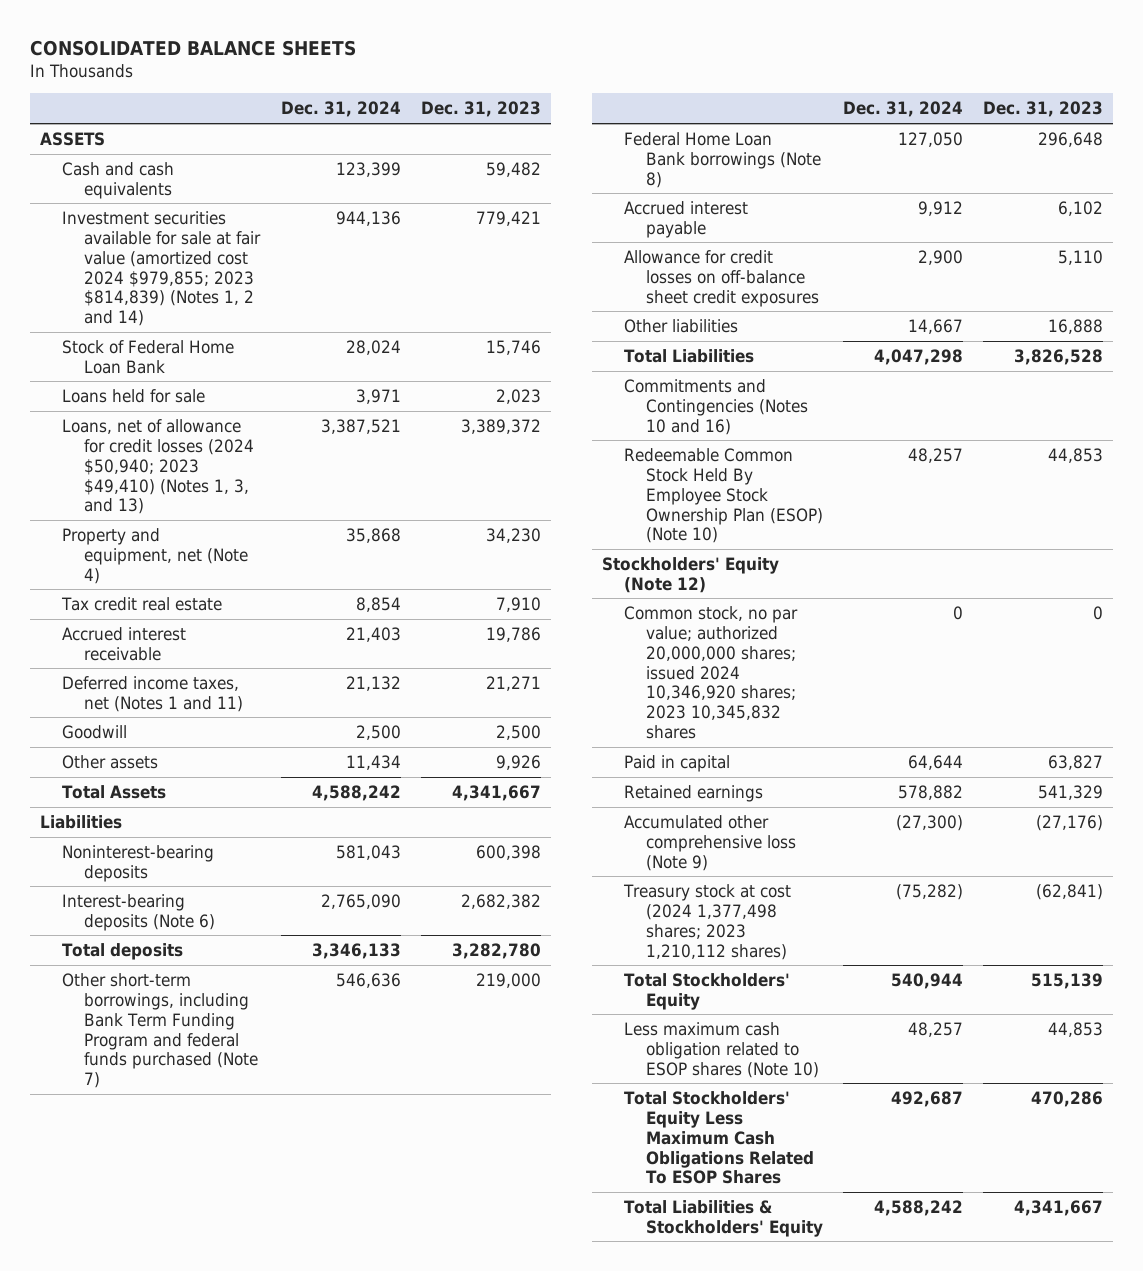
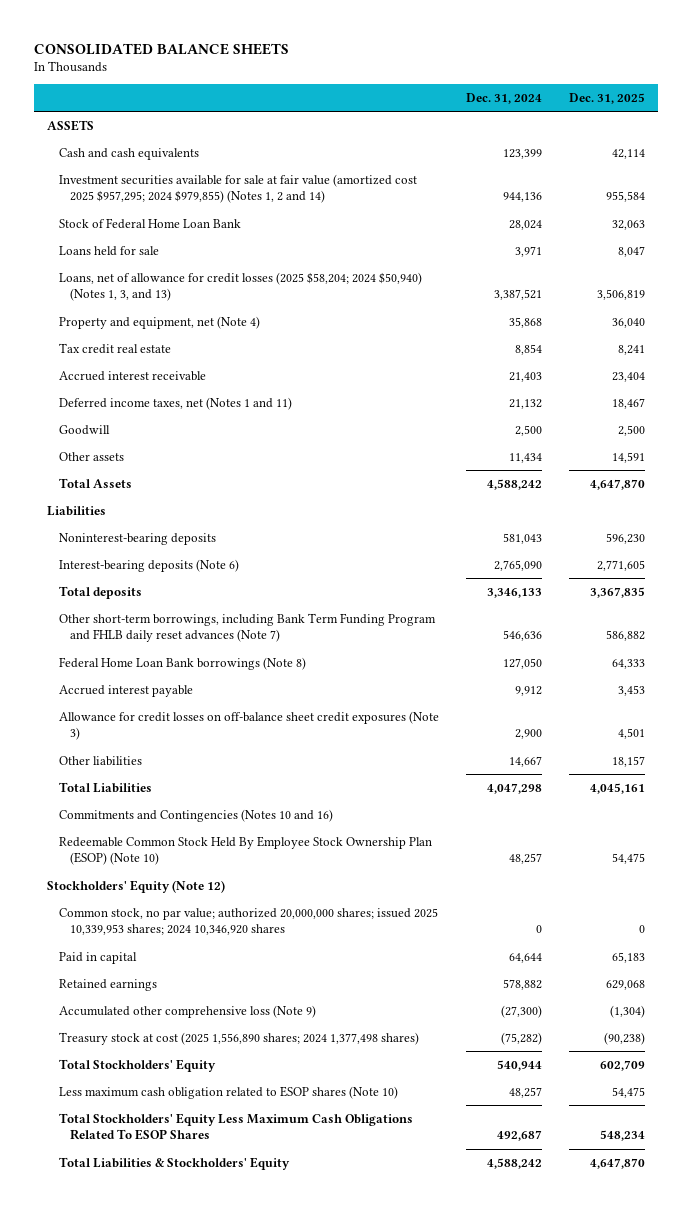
[421,101,542,118] Dec. 31, 2023 -> none
none -> [568,93,645,105] Dec. 31, 2025
[62,210,262,327] Investment securities available for sale at fair value (amortized cost 2024 $979,855; 2023 $814,839) (Notes 1, 2 and 14) -> [58,173,417,204] Investment securities available for sale at fair value (amortized cost 2025 $957,295; 2024 $979,855) (Notes 1, 2 and 14)
[62,418,255,515] Loans, net of allowance for credit losses (2024 $50,940; 2023 $49,410) (Notes 1, 3, and 13) -> [58,271,422,302] Loans, net of allowance for credit losses (2025 $58,204; 2024 $50,940) (Notes 1, 3, and 13)
[62,972,259,1089] Other short-term borrowings, including Bank Term Funding Program and federal funds purchased (Note 7) -> [58,612,436,643] Other short-term borrowings, including Bank Term Funding Program and FHLB daily reset advances (Note 7)
[623,249,819,307] Allowance for credit losses on off-balance sheet credit exposures -> [58,710,439,741] Allowance for credit losses on off-balance sheet credit exposures (Note 3)
[623,605,798,740] Common stock, no par value; authorized 20,000,000 shares; issued 2024 10,346,920 shares; 2023 10,345,832 shares -> [58,907,438,936] Common stock, no par value; authorized 20,000,000 shares; issued 2025 10,339,953 shares; 2024 10,346,920 shares
[622,883,791,960] Treasury stock at cost (2024 1,377,498 shares; 2023 1,210,112 shares) -> [58,1031,419,1045] Treasury stock at cost (2025 1,556,890 shares; 2024 1,377,498 shares)

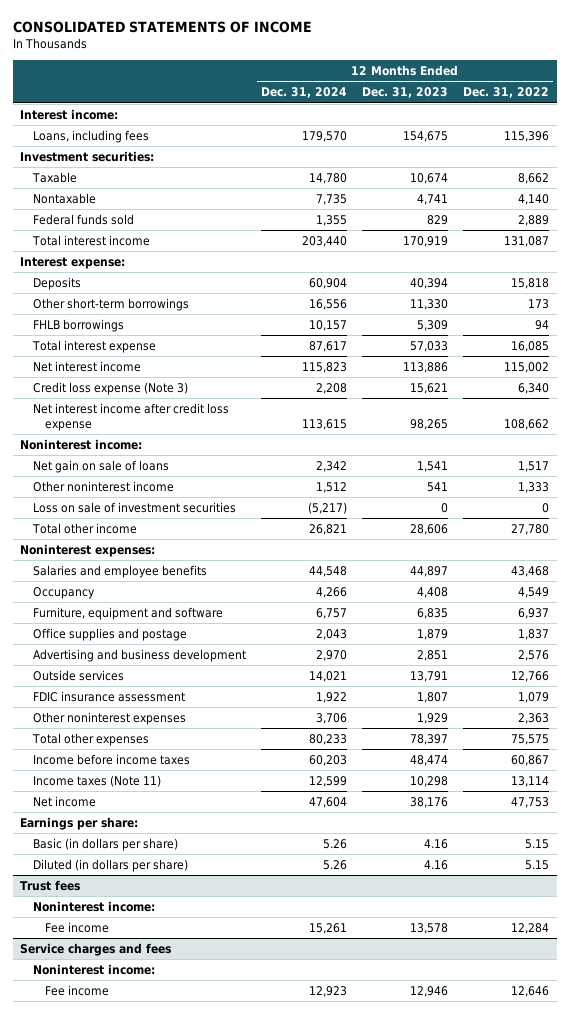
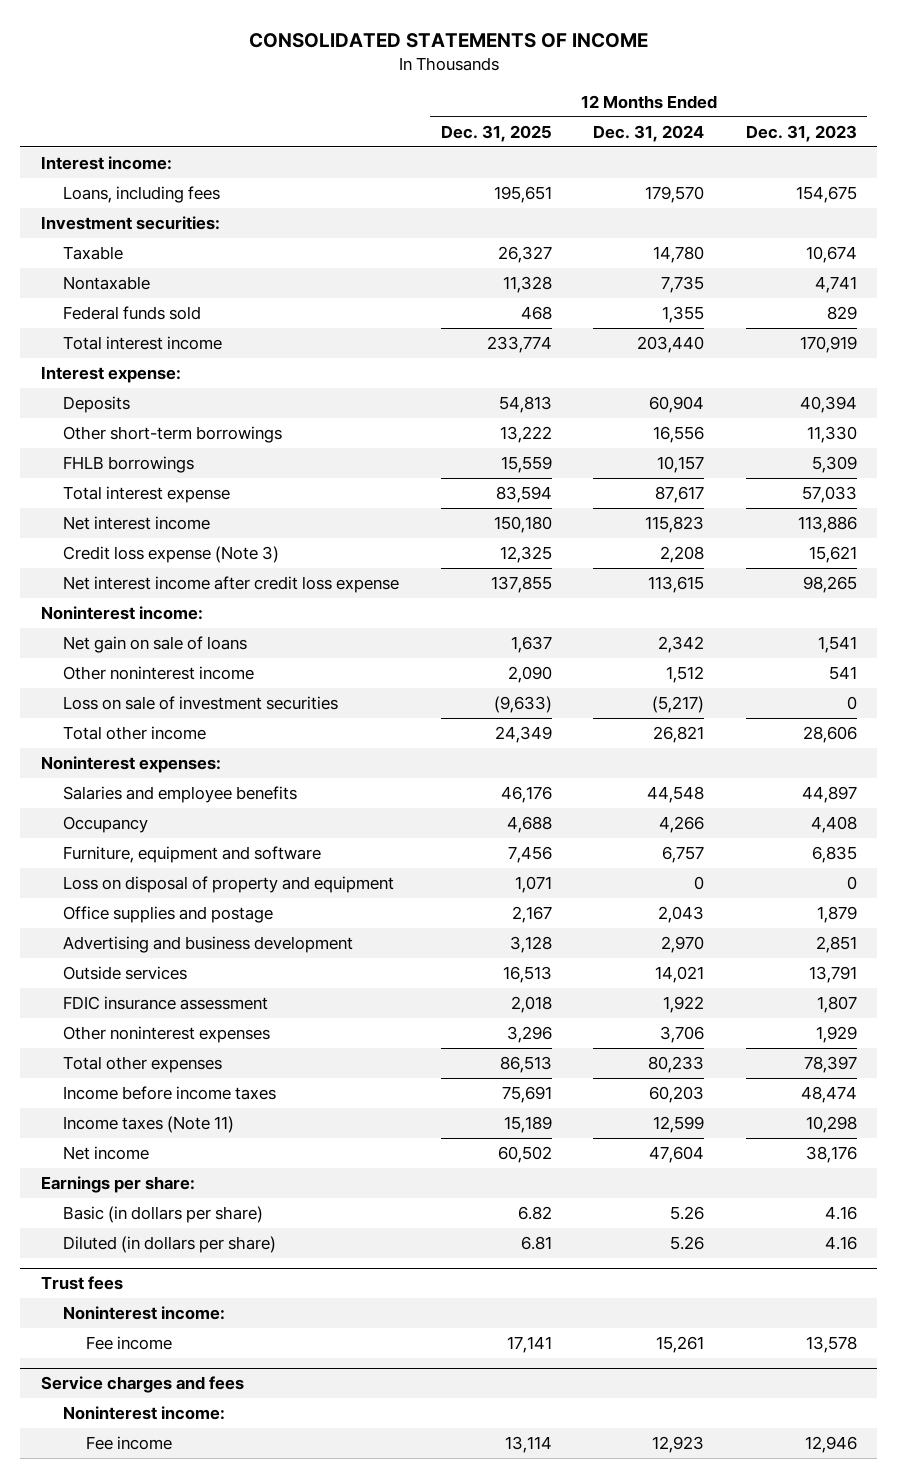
[463,87,550,99] Dec. 31, 2022 -> none
none -> [440,124,552,142] Dec. 31, 2025
none -> [63,876,395,894] Loss on disposal of property and equipment

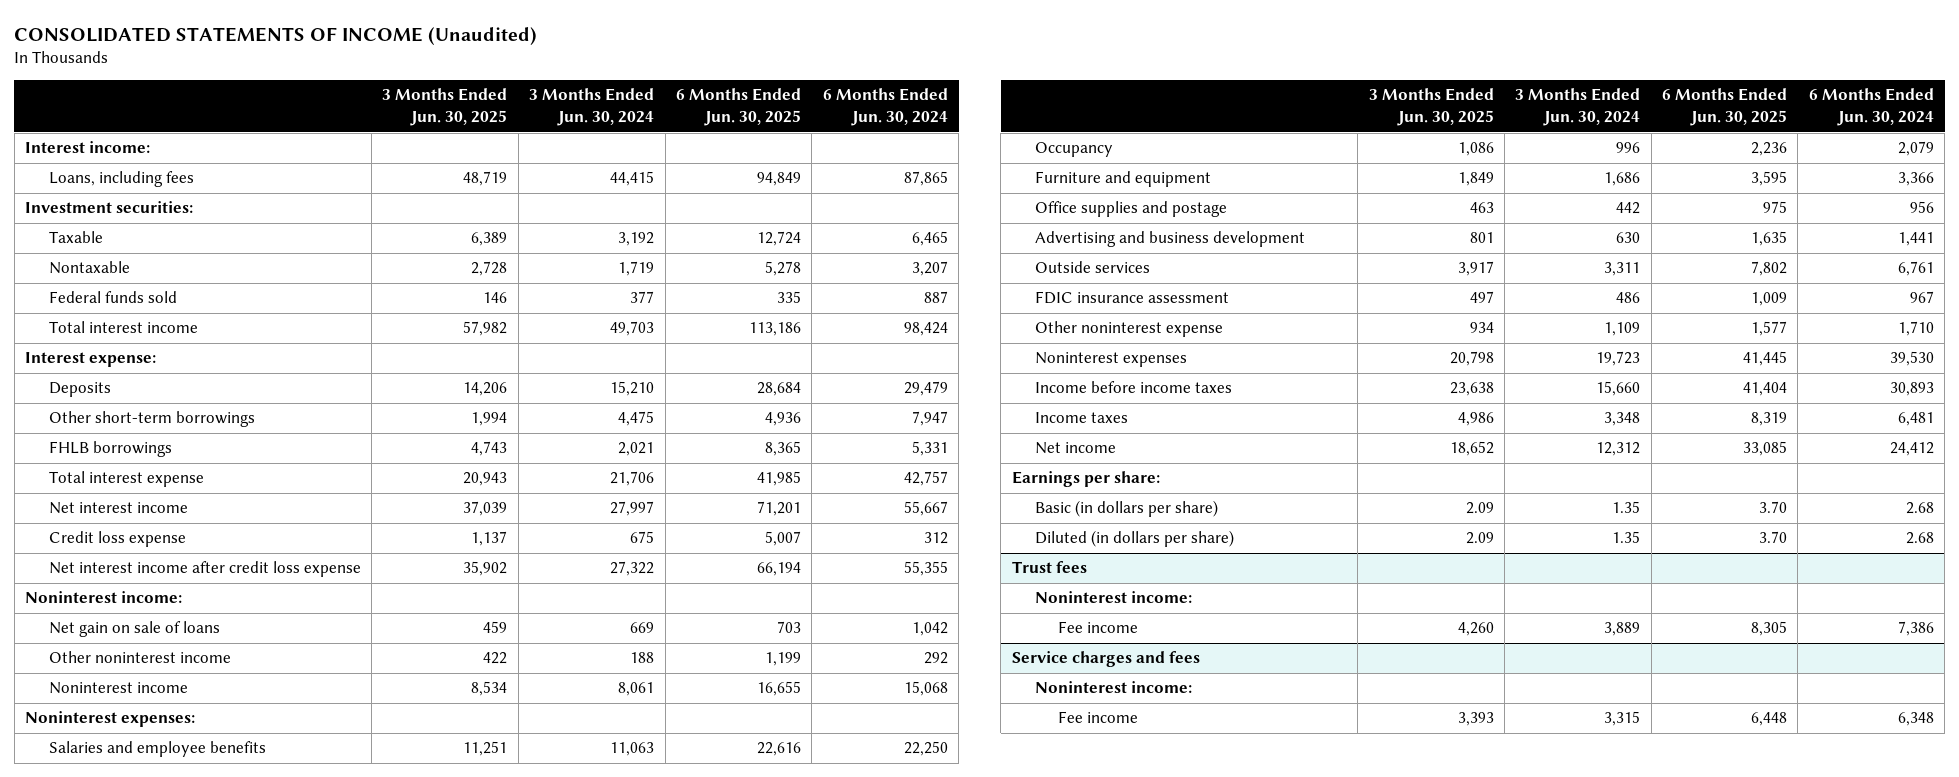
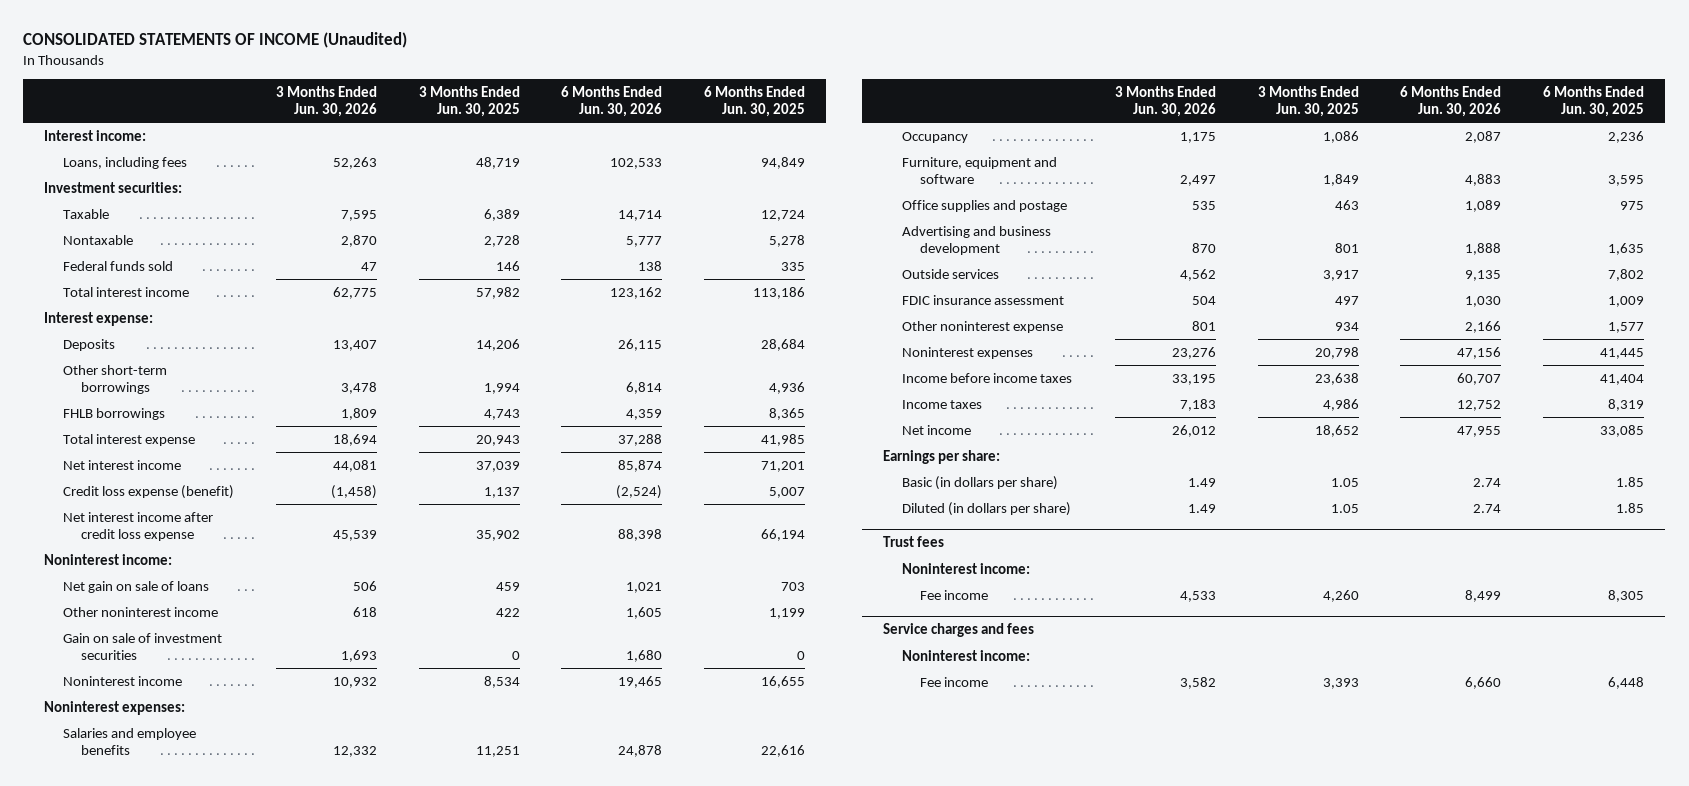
[529,88,655,127] 3 Months Ended Jun. 30, 2024 -> none
[822,88,948,127] 6 Months Ended Jun. 30, 2024 -> none
none -> [275,86,377,117] 3 Months Ended Jun. 30, 2026
none -> [561,86,663,117] 6 Months Ended Jun. 30, 2026
[48,531,186,548] Credit loss expense -> [62,484,234,499] Credit loss expense (benefit)
none -> [62,632,222,660] Gain on sale of investment securities
[1034,171,1211,188] Furniture and equipment -> [901,156,1057,184] Furniture, equipment and software
[1465,502,1494,515] 2.09 -> [1330,477,1359,487] 1.05
[1759,501,1788,514] 3.70 -> [1616,476,1645,487] 1.85
[1465,532,1494,545] 2.09 -> [1330,503,1359,513] 1.05
[1759,531,1788,544] 3.70 -> [1616,502,1645,513] 1.85

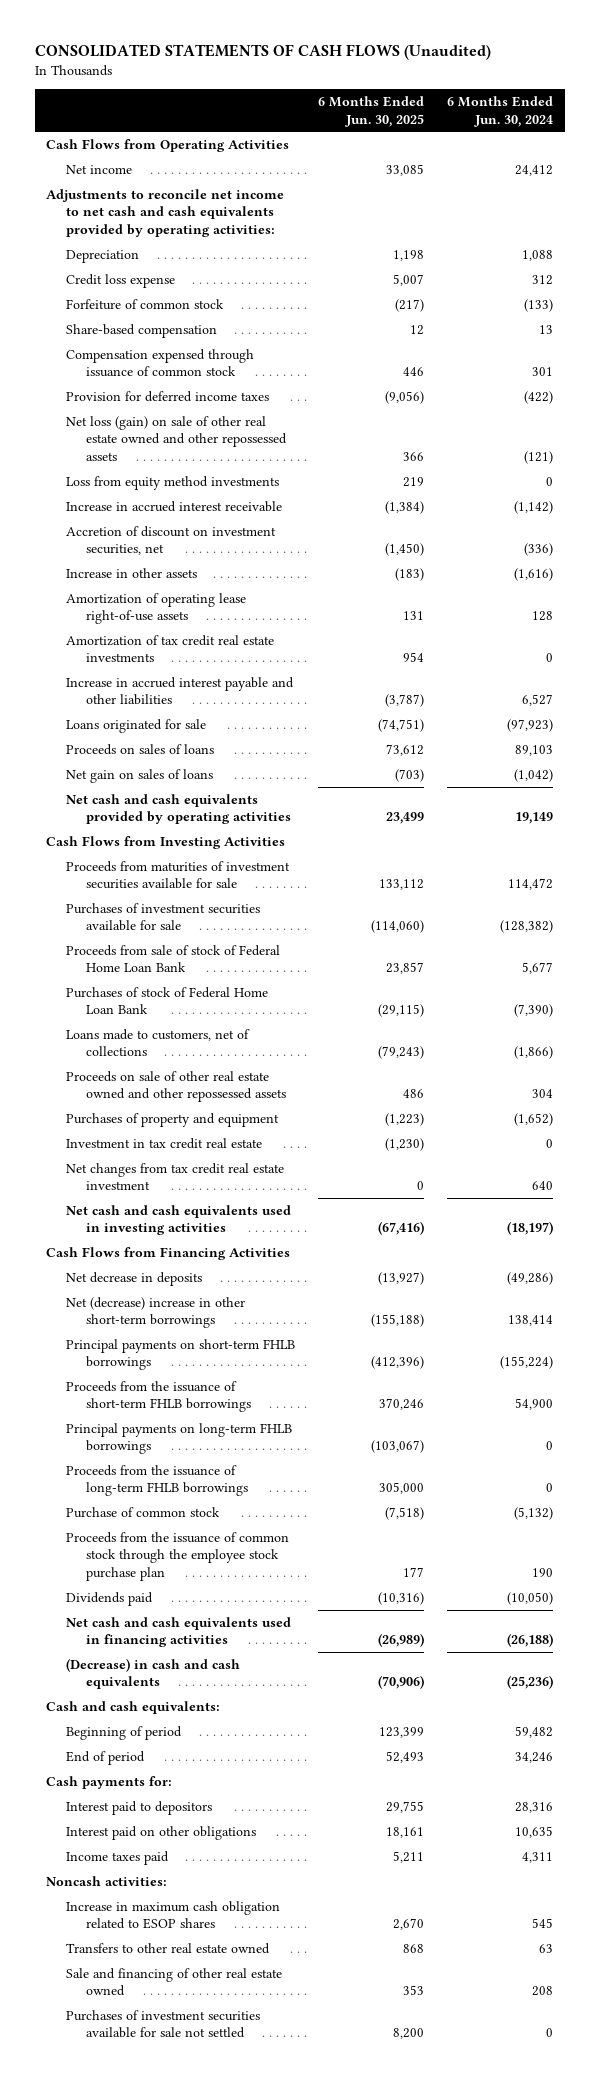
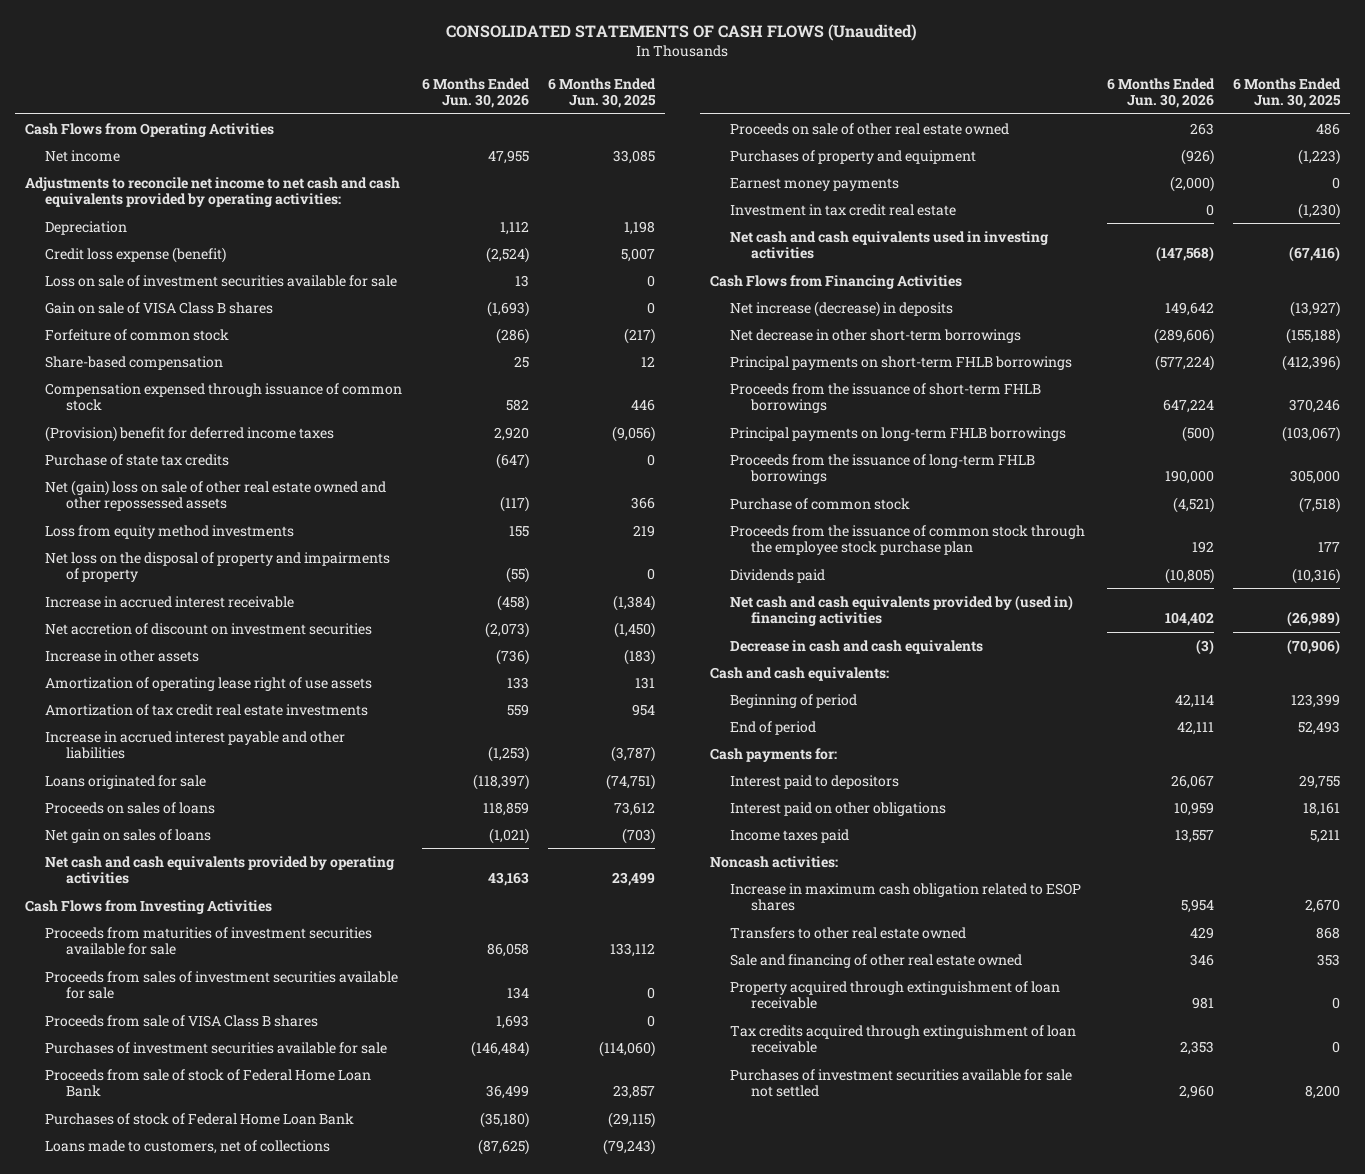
[447,96,554,127] 6 Months Ended Jun. 30, 2024 -> none
none -> [421,77,530,109] 6 Months Ended Jun. 30, 2026
[66,273,176,288] Credit loss expense -> [45,246,227,263] Credit loss expense (benefit)
none -> [45,274,398,287] Loss on sale of investment securities available for sale
none -> [45,301,274,314] Gain on sale of VISA Class B shares
[66,390,270,402] Provision for deferred income taxes -> [45,425,335,442] (Provision) benefit for deferred income taxes
none -> [45,453,230,466] Purchase of state tax credits
[66,415,288,461] Net loss (gain) on sale of other real estate owned and other repossessed assets -> [45,479,387,512] Net (gain) loss on sale of other real estate owned and other repossessed assets
none -> [45,551,391,583] Net loss on the disposal of property and impairments of property
[66,525,277,556] Accretion of discount on investment securities, net -> [45,622,373,635] Net accretion of discount on investment securities
[66,592,247,625] Amortization of operating lease right-of-use assets -> [45,676,373,691] Amortization of operating lease right of use assets
none -> [45,970,399,1000] Proceeds from sales of investment securities available for sale
none -> [45,1014,319,1027] Proceeds from sale of VISA Class B shares
[66,1070,287,1103] Proceeds on sale of other real estate owned and other repossessed assets -> [730,122,1010,135] Proceeds on sale of other real estate owned
none -> [730,177,900,191] Earnest money payments
[66,1162,285,1191] Net changes from tax credit real estate investment -> none
[66,1271,203,1286] Net decrease in deposits -> [730,300,954,317] Net increase (decrease) in deposits
[66,1296,246,1329] Net (decrease) increase in other short-term borrowings -> [730,328,1022,343] Net decrease in other short-term borrowings
[66,1616,292,1648] Net cash and cash equivalents used in financing activities -> [730,594,1074,627] Net cash and cash equivalents provided by (used in) financing activities
[66,1657,241,1690] (Decrease) in cash and cash equivalents -> [730,639,984,654] Decrease in cash and cash equivalents
none -> [730,980,1061,1010] Property acquired through extinguishment of loan receivable
none -> [730,1024,1077,1054] Tax credits acquired through extinguishment of loan receivable

